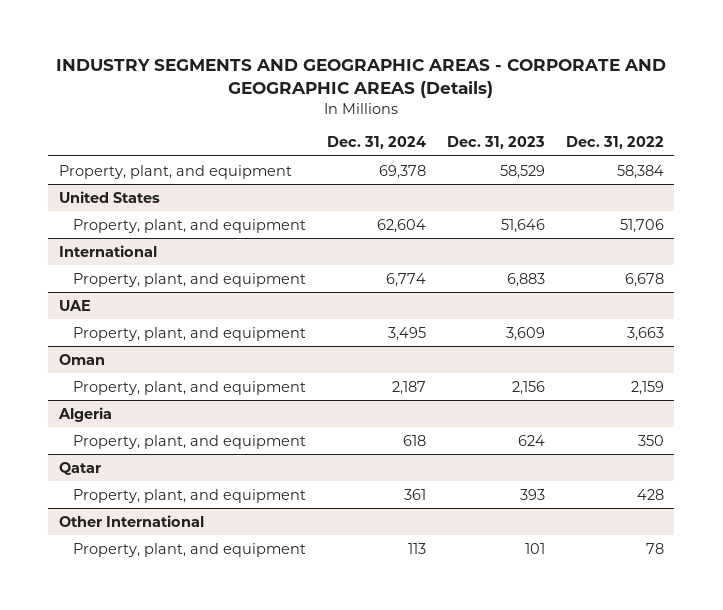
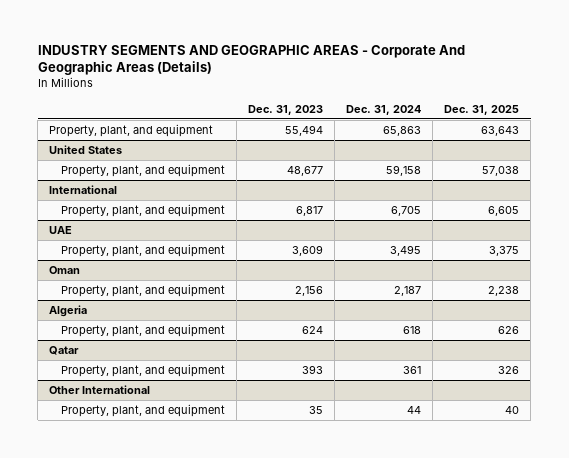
[56,59,667,99] INDUSTRY SEGMENTS AND GEOGRAPHIC AREAS - CORPORATE AND GEOGRAPHIC AREAS (Details) -> [37,44,465,76] INDUSTRY SEGMENTS AND GEOGRAPHIC AREAS - Corporate And Geographic Areas (Details)
[565,136,664,150] Dec. 31, 2022 -> none
none -> [444,104,520,115] Dec. 31, 2025
[379,164,427,179] 69,378 -> [383,126,422,137] 65,863
[500,164,546,179] 58,529 -> [285,125,324,137] 55,494
[377,218,427,233] 62,604 -> [386,165,422,177] 59,158
[501,218,546,233] 51,646 -> [287,166,324,177] 48,677
[386,272,427,287] 6,774 -> [391,206,422,217] 6,705
[507,272,546,287] 6,883 -> [296,206,324,217] 6,817
[408,542,427,554] 113 -> [407,406,422,415] 44
[525,542,546,554] 101 -> [309,406,324,415] 35

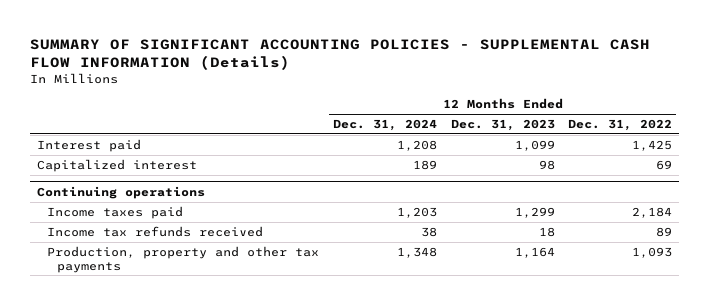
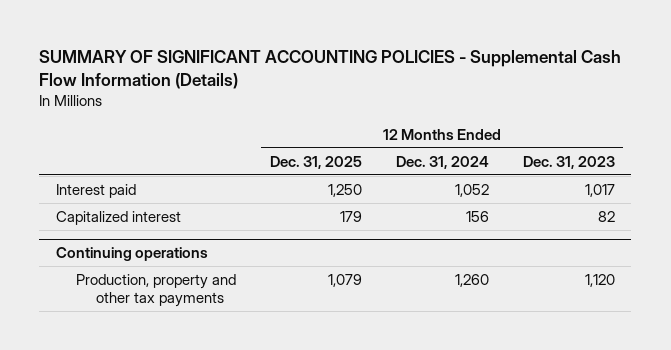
[30,38,651,70] SUMMARY OF SIGNIFICANT ACCOUNTING POLICIES - SUPPLEMENTAL CASH FLOW INFORMATION (Details) -> [39,49,622,89] SUMMARY OF SIGNIFICANT ACCOUNTING POLICIES - Supplemental Cash Flow Information (Details)
[568,119,673,132] Dec. 31, 2022 -> none
none -> [269,155,362,169] Dec. 31, 2025
[396,140,437,152] 1,208 -> [454,183,489,197] 1,052
[514,140,555,152] 1,099 -> [584,183,615,197] 1,017
[412,160,437,171] 189 -> [465,210,489,222] 156
[538,160,555,171] 98 -> [597,210,615,222] 82
[47,206,184,220] Income taxes paid -> none
[47,226,264,238] Income tax refunds received -> none
[396,247,437,259] 1,348 -> [454,273,489,287] 1,260
[514,247,555,259] 1,164 -> [584,273,615,287] 1,120

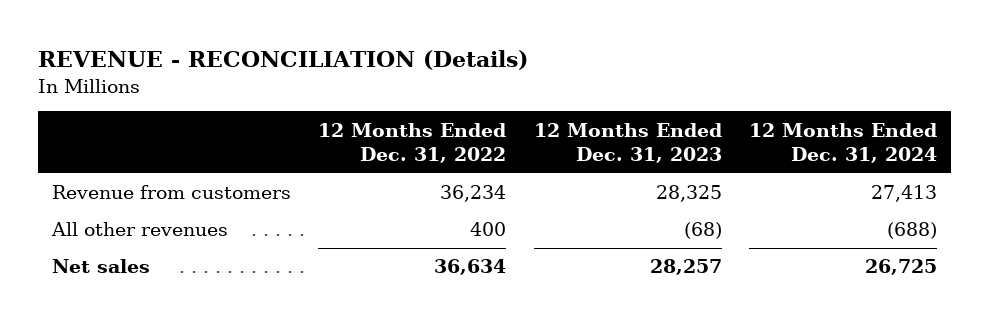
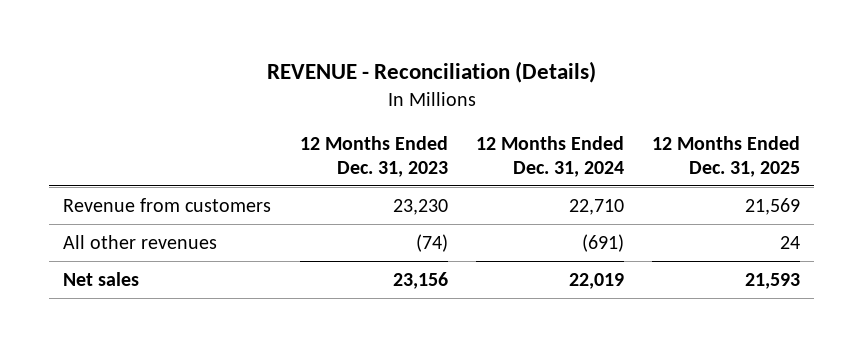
[38,50,529,71] REVENUE - RECONCILIATION (Details) -> [266,61,596,84] REVENUE - Reconciliation (Details)
[318,122,507,164] 12 Months Ended Dec. 31, 2022 -> none
none -> [652,135,801,177] 12 Months Ended Dec. 31, 2025
[655,185,722,203] 28,325 -> [392,198,448,215] 23,230
[871,185,938,203] 27,413 -> [568,198,624,215] 22,710
[683,222,722,240] (68) -> [415,233,448,252] (74)
[887,222,938,240] (688) -> [581,233,624,252] (691)
[649,259,722,276] 28,257 -> [392,271,448,289] 23,156
[865,259,938,276] 26,725 -> [568,272,624,289] 22,019

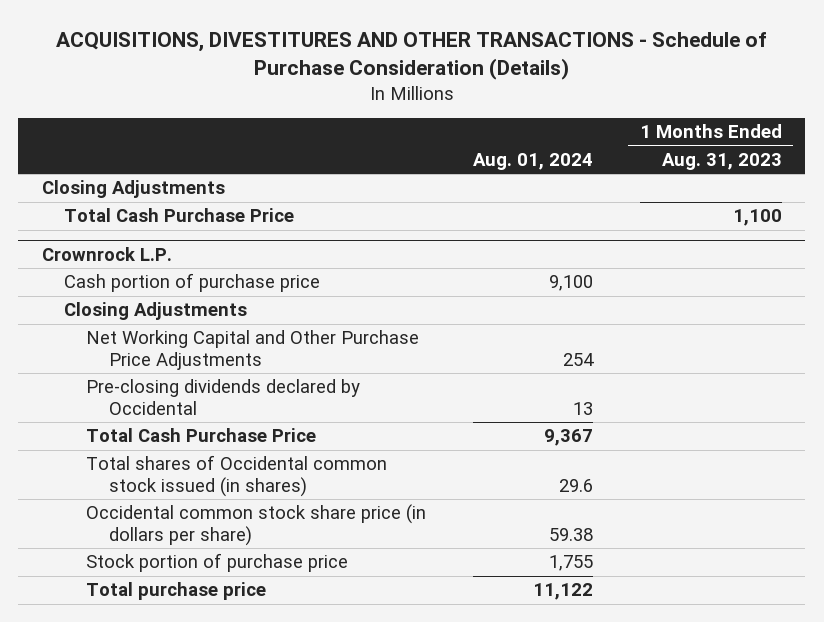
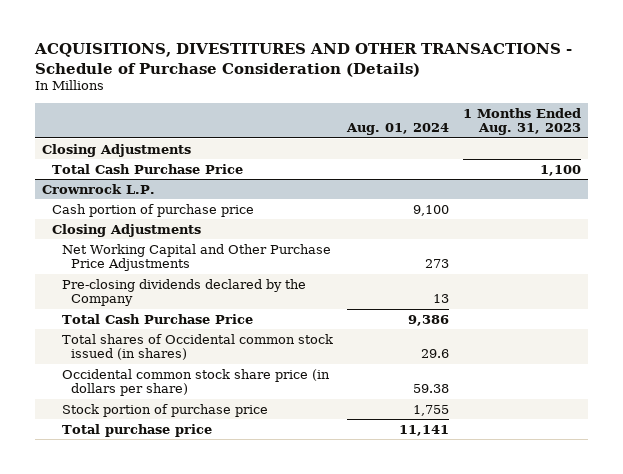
[563,352,595,366] 254 -> [424,259,449,269] 273
[86,379,361,415] Pre-closing dividends declared by Occidental -> [61,278,306,307] Pre-closing dividends declared by the Company
[544,429,594,447] 9,367 -> [407,314,449,326] 9,386
[533,583,594,601] 11,122 -> [398,424,449,436] 11,141

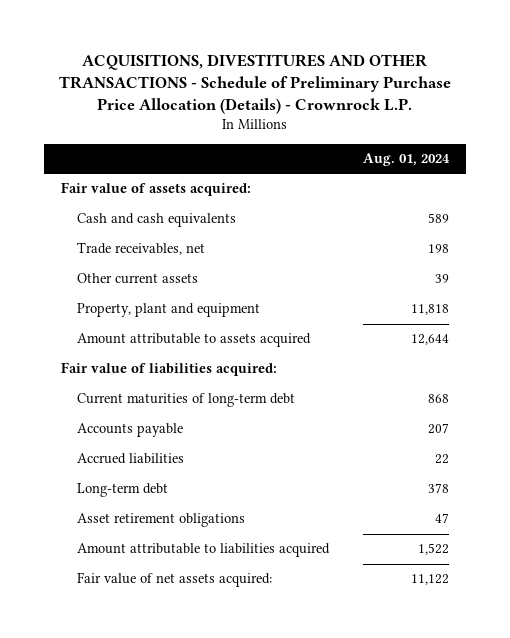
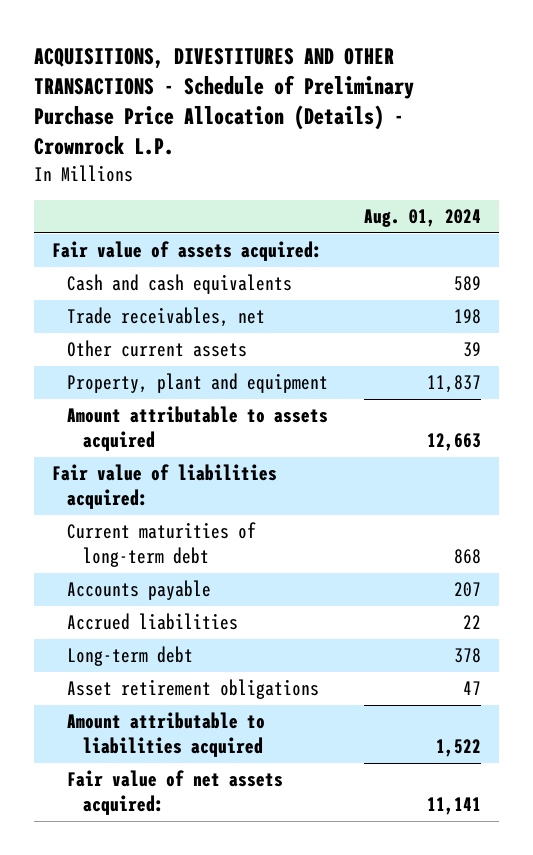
[411,304,450,316] 11,818 -> [426,375,481,394] 11,837
[411,334,450,346] 12,644 -> [426,433,481,452] 12,663
[411,574,450,586] 11,122 -> [426,797,481,816] 11,141

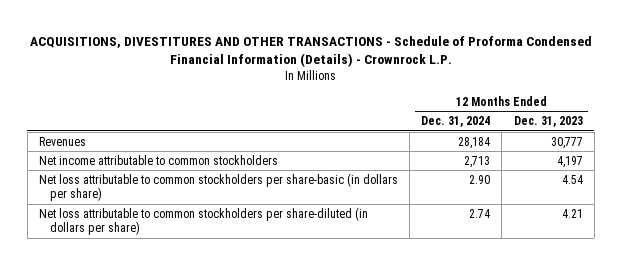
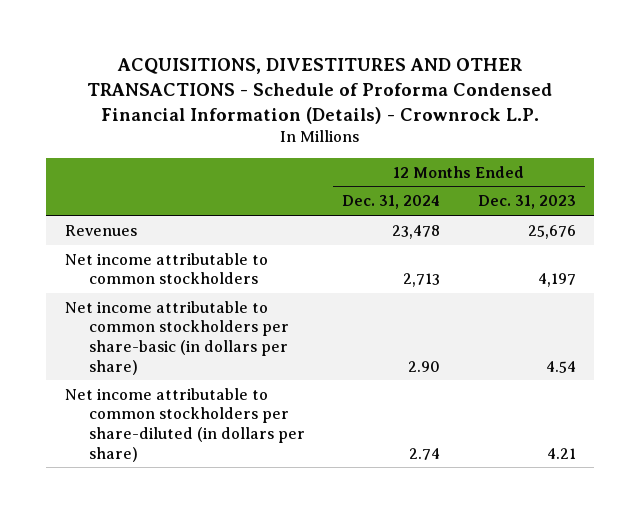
[458,136,491,149] 28,184 -> [392,224,441,239] 23,478
[550,136,583,149] 30,777 -> [527,224,576,239] 25,676
[38,172,398,202] Net loss attributable to common stockholders per share-basic (in dollars per share) -> [65,300,290,375] Net income attributable to common stockholders per share-basic (in dollars per share)
[38,206,368,236] Net loss attributable to common stockholders per share-diluted (in dollars per share) -> [65,387,306,462] Net income attributable to common stockholders per share-diluted (in dollars per share)

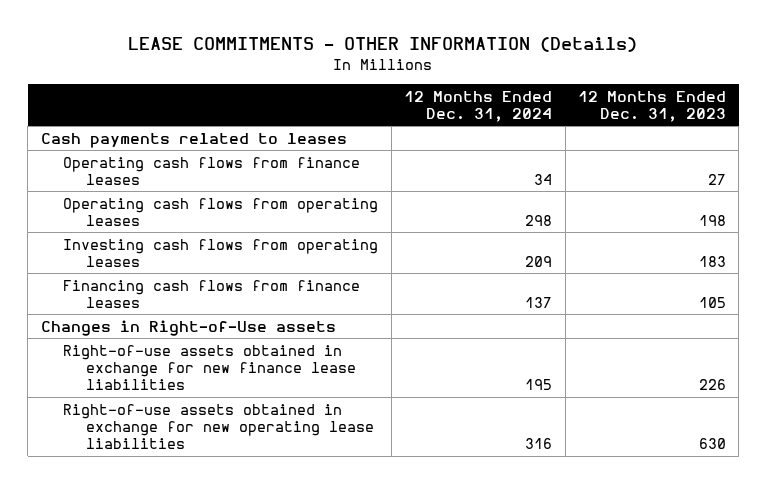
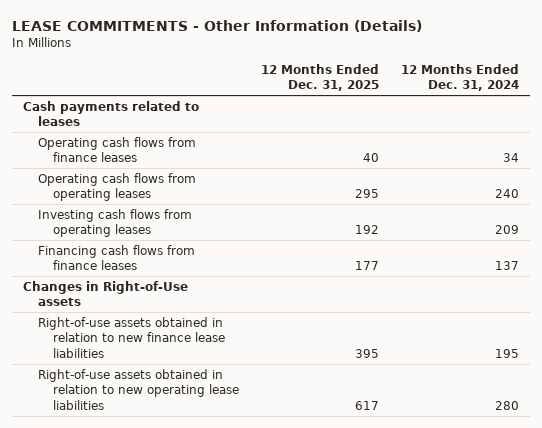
[128,37,638,53] LEASE COMMITMENTS - OTHER INFORMATION (Details) -> [12,19,423,32] LEASE COMMITMENTS - Other Information (Details)
[577,90,726,122] 12 Months Ended Dec. 31, 2023 -> none
none -> [261,63,380,92] 12 Months Ended Dec. 31, 2025
[525,214,553,226] 298 -> [495,189,520,199] 240
[63,344,356,391] Right-of-use assets obtained in exchange for new finance lease liabilities -> [38,316,226,358] Right-of-use assets obtained in relation to new finance lease liabilities
[63,403,374,450] Right-of-use assets obtained in exchange for new operating lease liabilities -> [38,368,240,410] Right-of-use assets obtained in relation to new operating lease liabilities
[525,438,553,450] 316 -> [495,400,520,410] 280

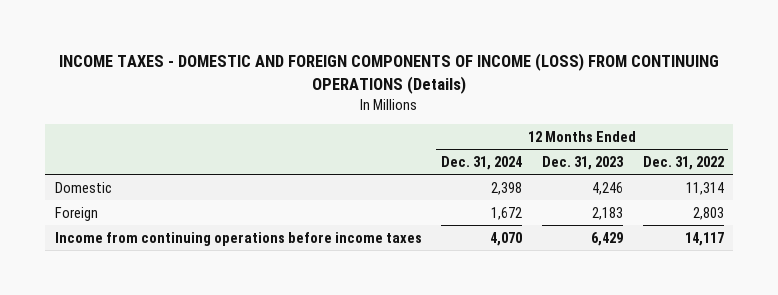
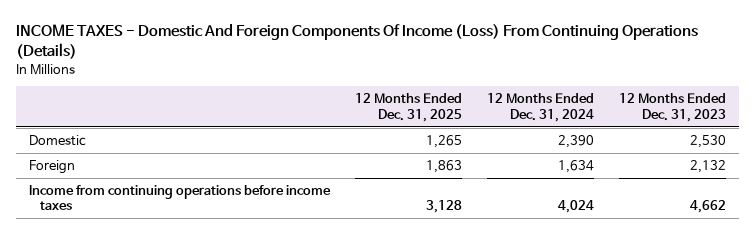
[59,53,720,95] INCOME TAXES - DOMESTIC AND FOREIGN COMPONENTS OF INCOME (LOSS) FROM CONTINUING OPERATIONS (Details) -> [16,24,699,60] INCOME TAXES - Domestic And Foreign Components Of Income (Loss) From Continuing Operations (Details)
[642,155,724,170] Dec. 31, 2022 -> none
none -> [355,93,463,122] 12 Months Ended Dec. 31, 2025
[491,181,523,195] 2,398 -> [558,135,595,149] 2,390
[591,181,623,195] 4,246 -> [690,135,727,149] 2,530
[491,206,523,220] 1,672 -> [558,160,595,174] 1,634
[591,206,623,220] 2,183 -> [690,160,727,174] 2,132
[490,231,523,246] 4,070 -> [558,200,595,214] 4,024
[590,231,623,246] 6,429 -> [690,200,727,214] 4,662

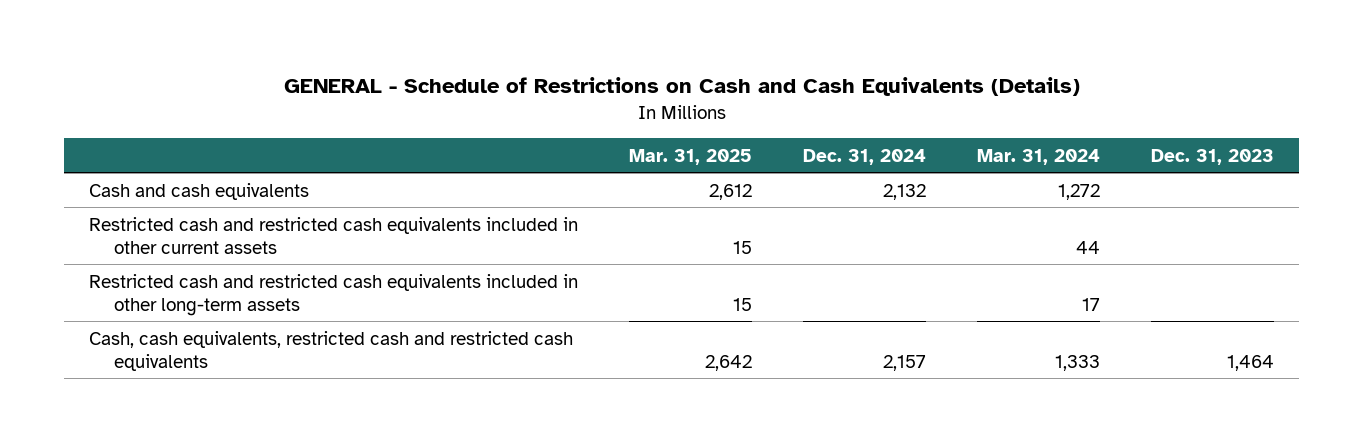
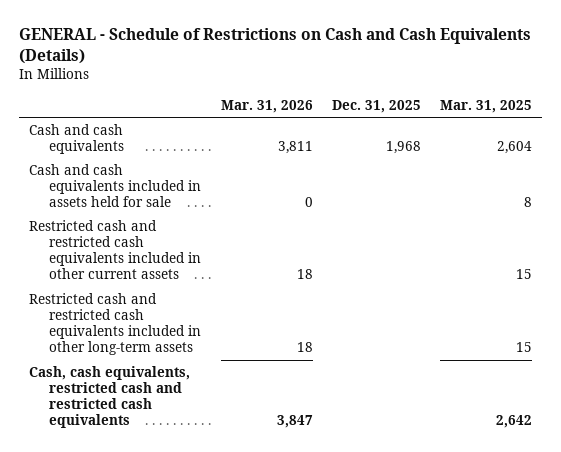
[803,148,927,165] Dec. 31, 2024 -> none
[976,148,1100,165] Mar. 31, 2024 -> none
[1150,148,1274,165] Dec. 31, 2023 -> none
none -> [220,99,313,113] Mar. 31, 2026
none -> [331,99,421,113] Dec. 31, 2025
[709,183,753,200] 2,612 -> [497,141,533,155] 2,604
none -> [28,163,202,208] Cash and cash equivalents included in assets held for sale

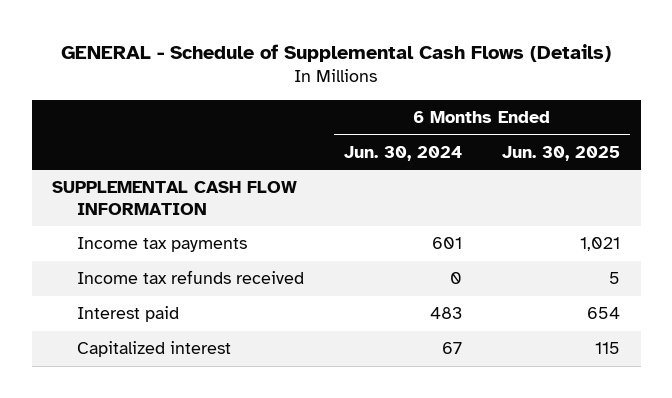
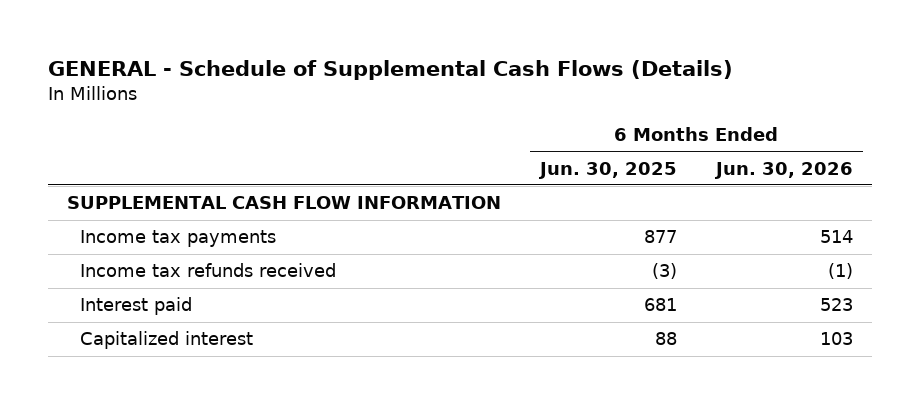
[343,145,462,161] Jun. 30, 2024 -> none
none -> [713,161,853,179] Jun. 30, 2026
[580,237,621,252] 1,021 -> [643,230,677,244] 877
[609,272,621,285] 5 -> [651,263,677,280] (3)
[587,307,621,320] 654 -> [643,298,677,312] 681
[595,342,621,355] 115 -> [654,332,677,346] 88

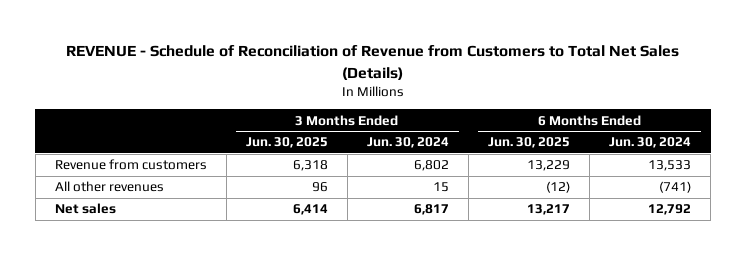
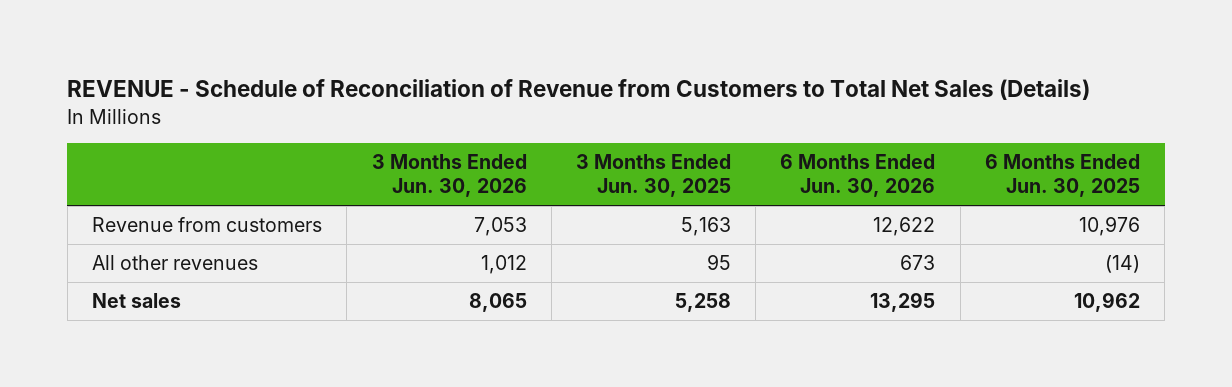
[367,137,450,149] Jun. 30, 2024 -> none
[609,137,692,149] Jun. 30, 2024 -> none
none -> [371,153,527,198] 3 Months Ended Jun. 30, 2026
none -> [780,153,936,198] 6 Months Ended Jun. 30, 2026
[292,160,328,172] 6,318 -> [680,216,731,236] 5,163
[527,160,571,172] 13,229 -> [1078,215,1140,236] 10,976
[311,182,328,193] 96 -> [706,253,731,270] 95
[546,181,571,194] (12) -> [1104,254,1140,273] (14)
[292,204,328,216] 6,414 -> [674,292,731,312] 5,258
[527,204,571,216] 13,217 -> [1073,291,1140,312] 10,962

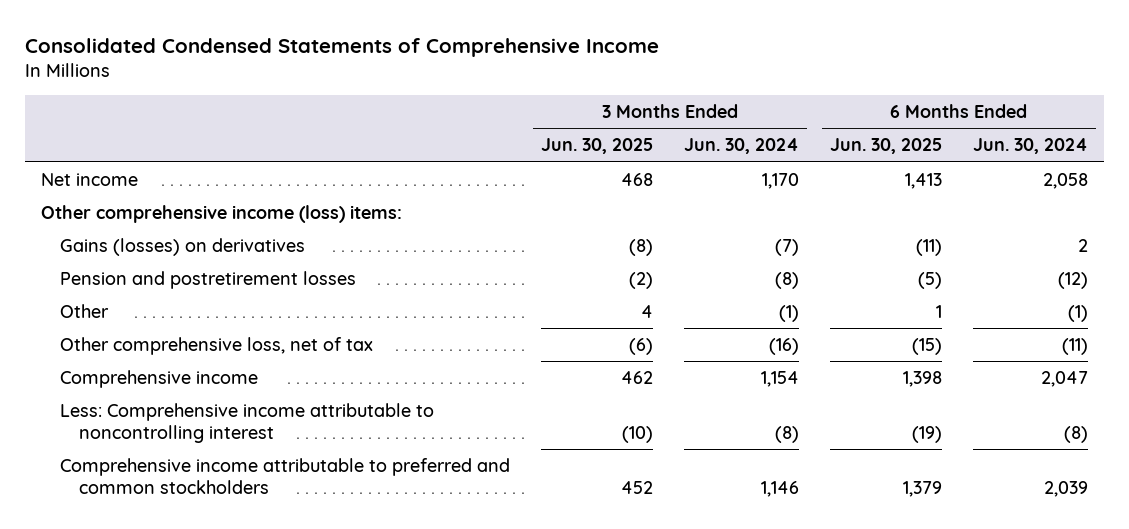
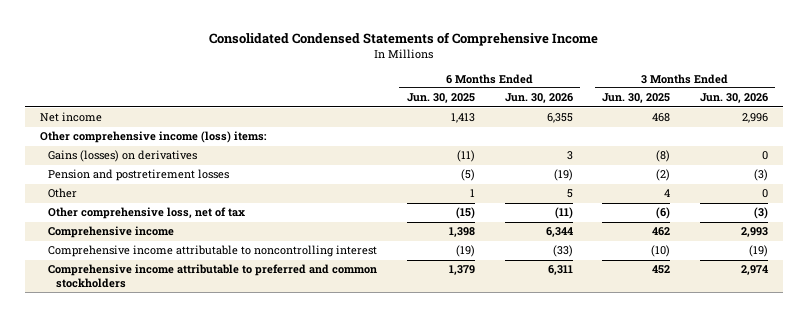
[683,138,799,155] Jun. 30, 2024 -> none
[973,138,1089,155] Jun. 30, 2024 -> none
none -> [504,93,573,104] Jun. 30, 2026
none -> [699,93,768,104] Jun. 30, 2026
[59,403,434,443] Less: Comprehensive income attributable to noncontrolling interest -> [48,245,378,258] Comprehensive income attributable to noncontrolling interest

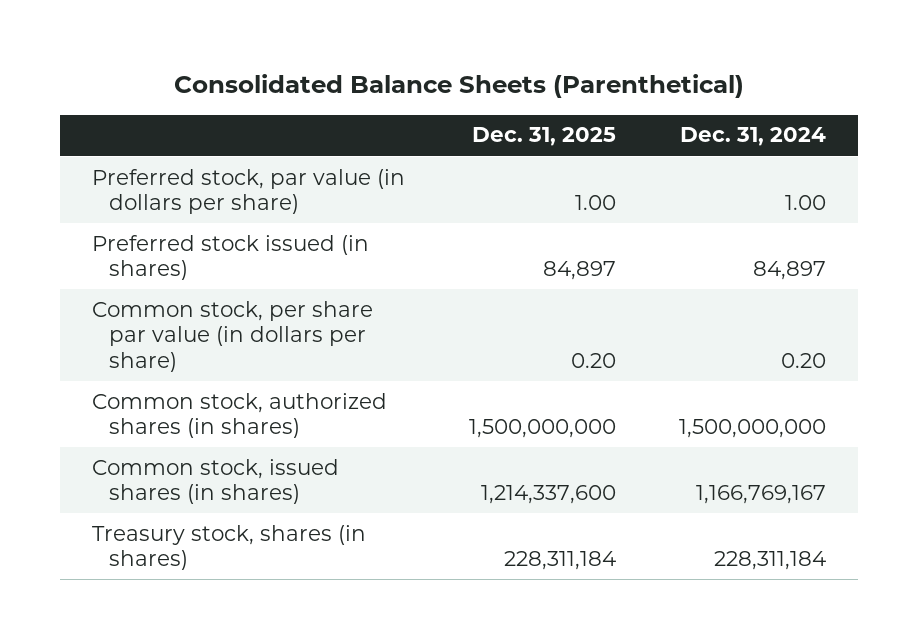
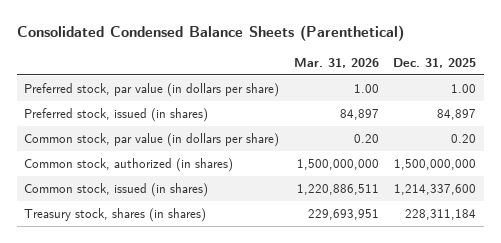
[174,74,745,99] Consolidated Balance Sheets (Parenthetical) -> [16,24,404,41] Consolidated Condensed Balance Sheets (Parenthetical)
[680,127,827,147] Dec. 31, 2024 -> none
none -> [293,57,379,68] Mar. 31, 2026
[92,234,370,281] Preferred stock issued (in shares) -> [24,107,209,122] Preferred stock, issued (in shares)
[92,300,374,372] Common stock, per share par value (in dollars per share) -> [24,132,280,147] Common stock, par value (in dollars per share)
[92,392,388,439] Common stock, authorized shares (in shares) -> [24,157,234,172] Common stock, authorized (in shares)
[92,458,340,505] Common stock, issued shares (in shares) -> [24,182,209,197] Common stock, issued (in shares)

